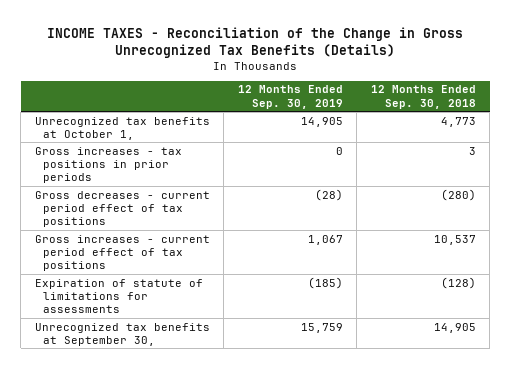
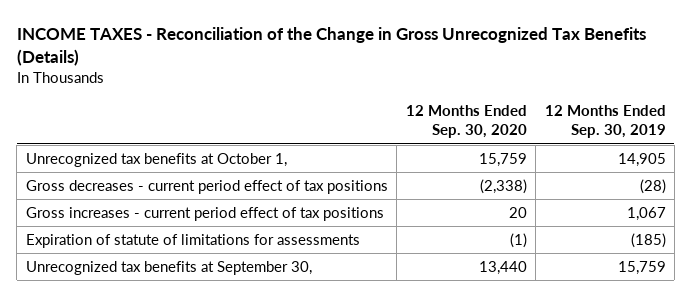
[370,85,476,109] 12 Months Ended Sep. 30, 2018 -> none
none -> [405,105,527,139] 12 Months Ended Sep. 30, 2020
[34,146,182,184] Gross increases - tax positions in prior periods -> none

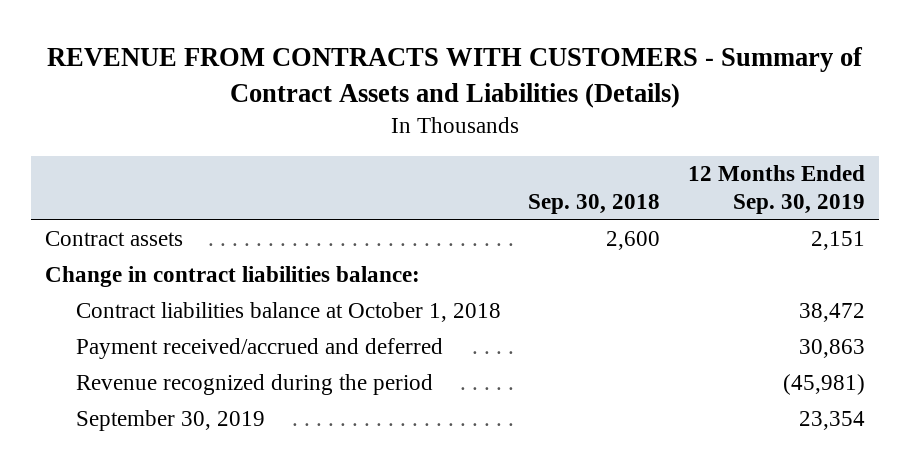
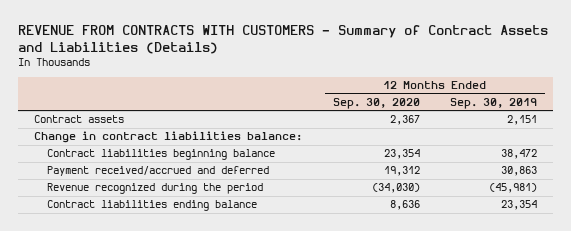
[528,193,661,214] Sep. 30, 2018 -> none
none -> [332,97,420,109] Sep. 30, 2020
[75,301,501,322] Contract liabilities balance at October 1, 2018 -> [46,149,275,161] Contract liabilities beginning balance
[75,409,265,431] September 30, 2019 -> [46,200,257,212] Contract liabilities ending balance

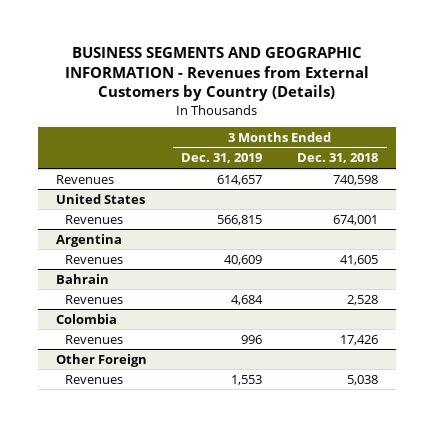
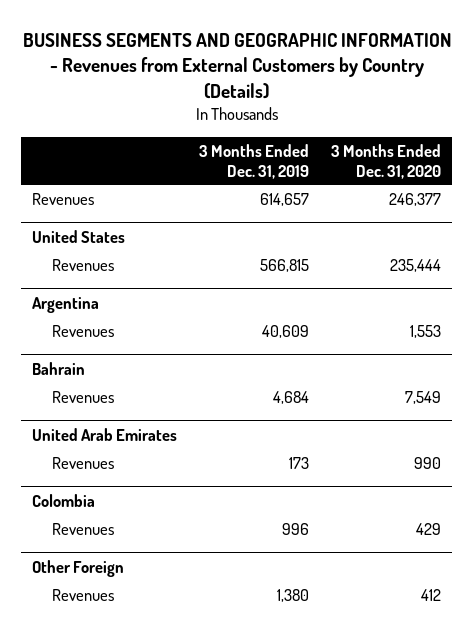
[297,153,379,164] Dec. 31, 2018 -> none
none -> [331,143,442,179] 3 Months Ended Dec. 31, 2020
none -> [32,427,178,441] United Arab Emirates
none -> [51,456,114,469] Revenues
[231,374,263,385] 1,553 -> [277,588,310,602] 1,380

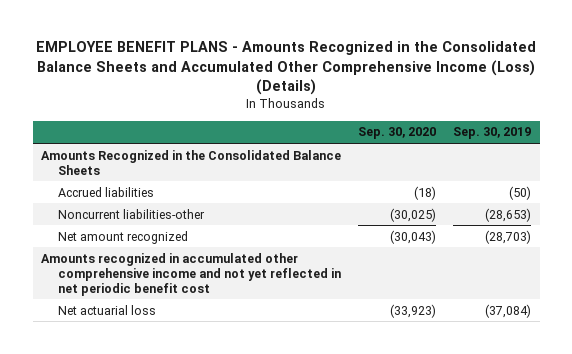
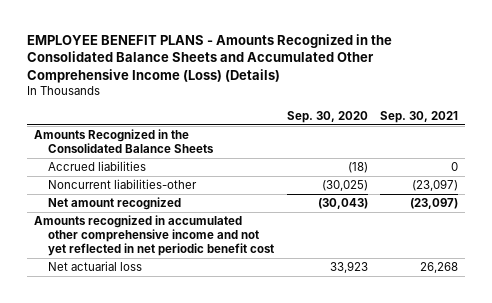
[453,127,532,140] Sep. 30, 2019 -> none
none -> [380,110,459,123] Sep. 30, 2021
[390,303,437,318] (33,923) -> [329,261,368,274] 33,923

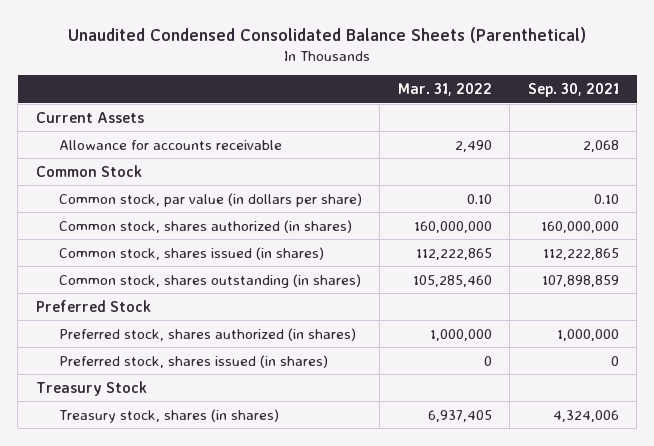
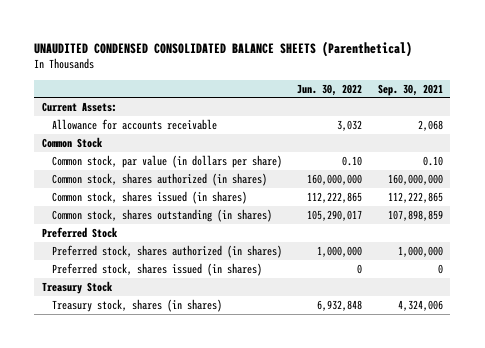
[68,26,587,43] Unaudited Condensed Consolidated Balance Sheets (Parenthetical) -> [34,40,413,57] UNAUDITED CONDENSED CONSOLIDATED BALANCE SHEETS (Parenthetical)
[397,83,492,97] Mar. 31, 2022 -> none
none -> [297,83,363,96] Jun. 30, 2022
[35,111,144,123] Current Assets -> [42,101,118,112] Current Assets:

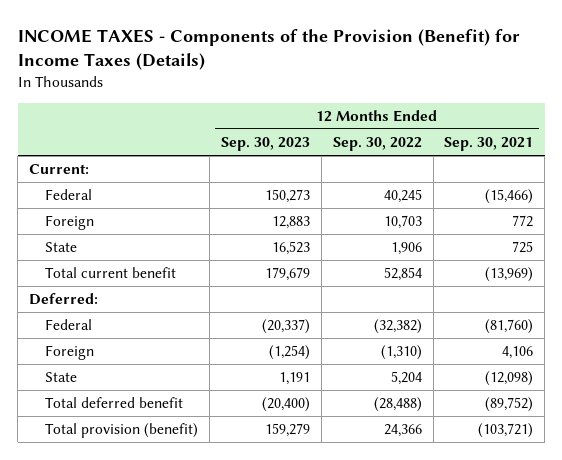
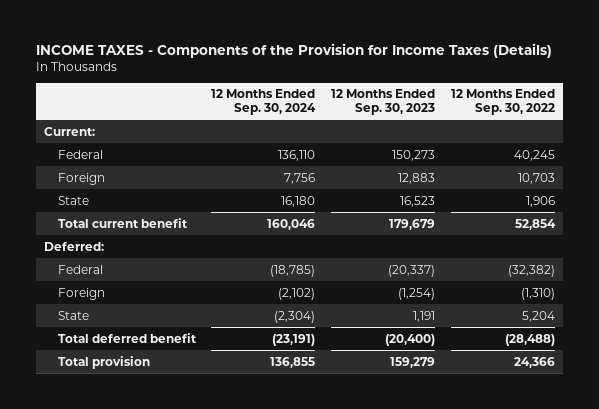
[17,28,520,70] INCOME TAXES - Components of the Provision (Benefit) for Income Taxes (Details) -> [36,42,553,58] INCOME TAXES - Components of the Provision for Income Taxes (Details)
[444,137,534,152] Sep. 30, 2021 -> none
none -> [211,89,317,115] 12 Months Ended Sep. 30, 2024
[45,423,199,439] Total provision (benefit) -> [57,355,150,369] Total provision

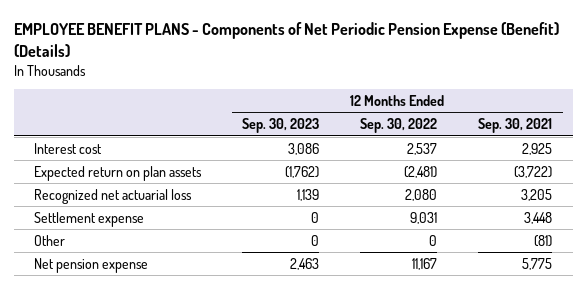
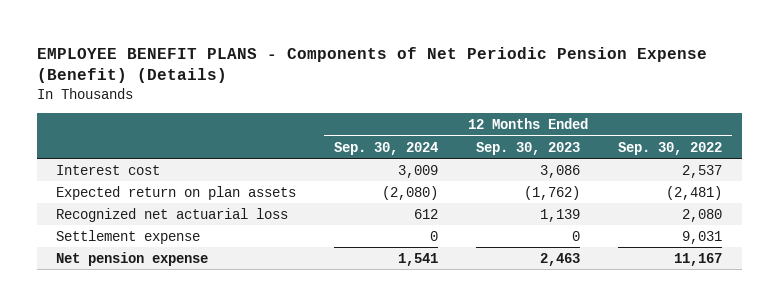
[478,118,553,134] Sep. 30, 2021 -> none
none -> [334,141,439,155] Sep. 30, 2024
[34,234,66,246] Other -> none

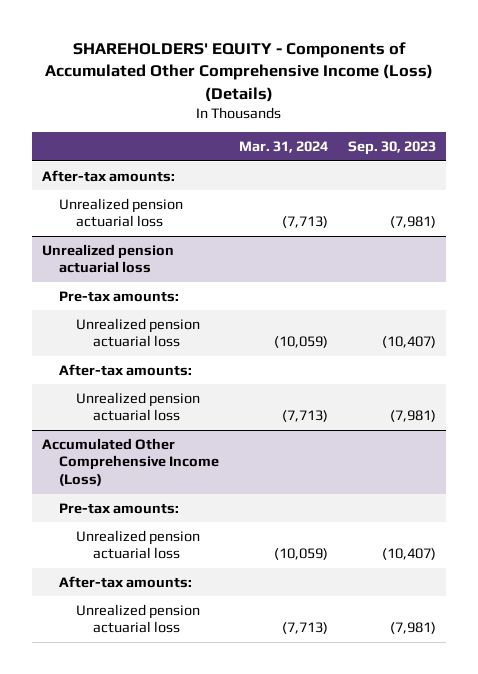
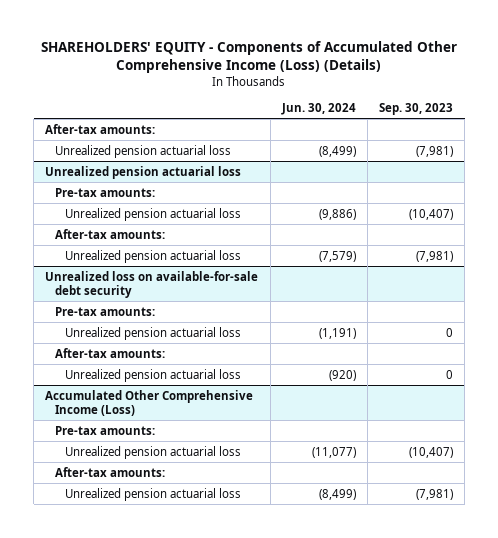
[238,141,328,154] Mar. 31, 2024 -> none
none -> [280,102,356,115] Jun. 30, 2024
none -> [45,270,259,299] Unrealized loss on available-for-sale debt security
none -> [55,306,156,316] Pre-tax amounts:
none -> [64,326,241,340] Unrealized pension actuarial loss
none -> [55,347,166,358] After-tax amounts:
none -> [64,368,241,382] Unrealized pension actuarial loss

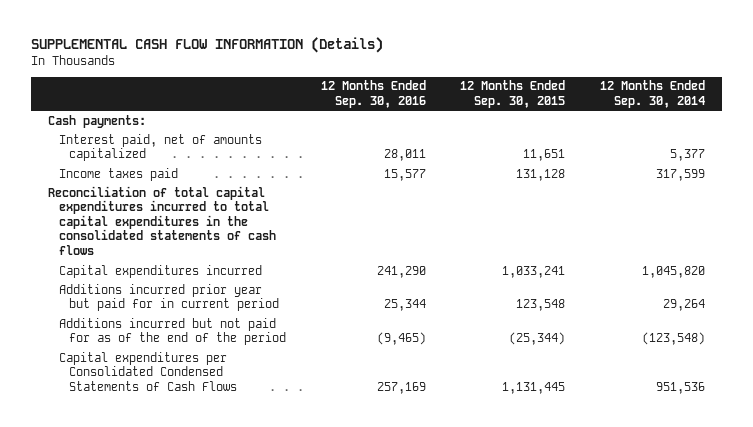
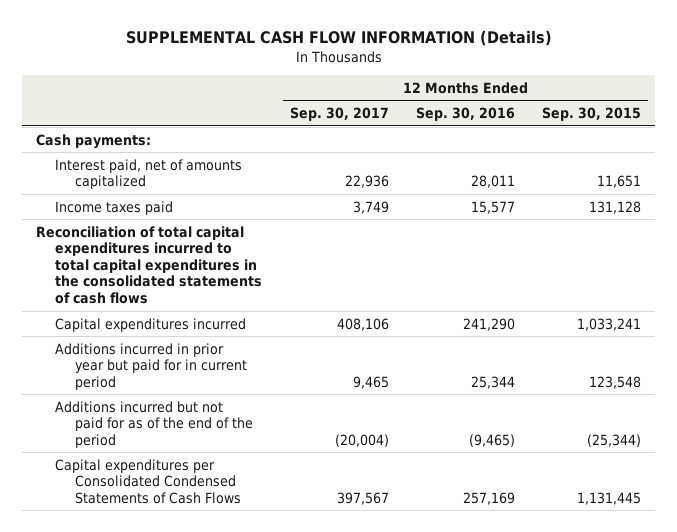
[599,80,705,108] 12 Months Ended Sep. 30, 2014 -> none
none -> [289,107,389,122] Sep. 30, 2017
[58,283,280,312] Additions incurred prior year but paid for in current period -> [55,342,247,390] Additions incurred in prior year but paid for in current period

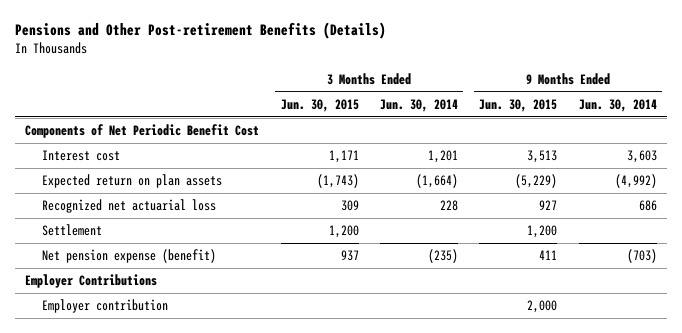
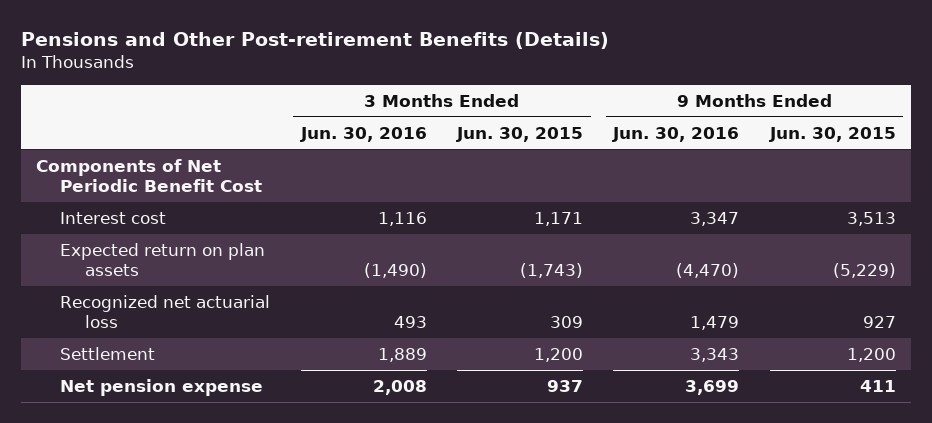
[380,98,459,112] Jun. 30, 2014 -> none
[578,98,657,112] Jun. 30, 2014 -> none
none -> [299,126,427,142] Jun. 30, 2016
none -> [612,126,740,142] Jun. 30, 2016
[25,274,158,289] Employer Contributions -> none
[41,299,168,314] Employer contribution -> none
[41,249,216,264] Net pension expense (benefit) -> [60,378,264,396] Net pension expense

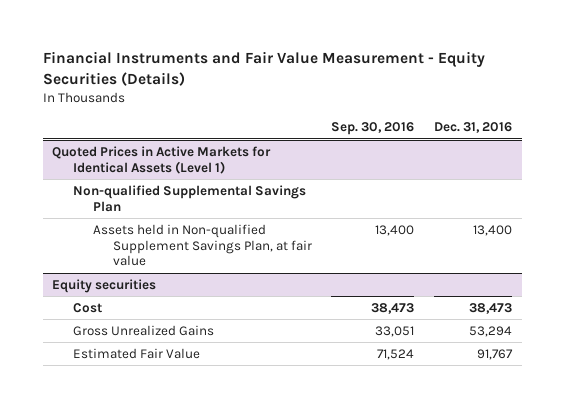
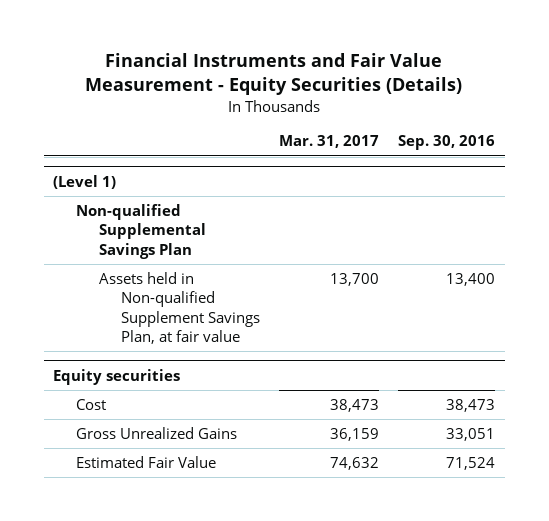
[433,122,512,134] Dec. 31, 2016 -> none
none -> [279,135,380,149] Mar. 31, 2017
[52,145,272,174] Quoted Prices in Active Markets for Identical Assets (Level 1) -> [53,174,117,189] (Level 1)

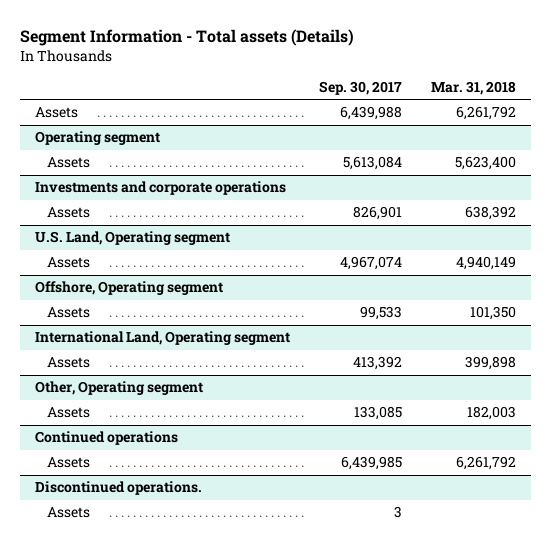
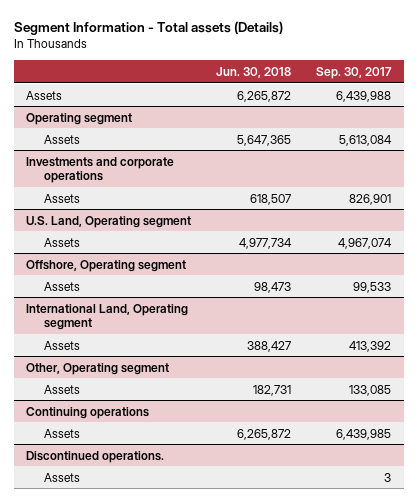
[431,80,517,95] Mar. 31, 2018 -> none
none -> [216,66,292,78] Jun. 30, 2018
[34,431,178,446] Continued operations -> [26,406,150,419] Continuing operations

